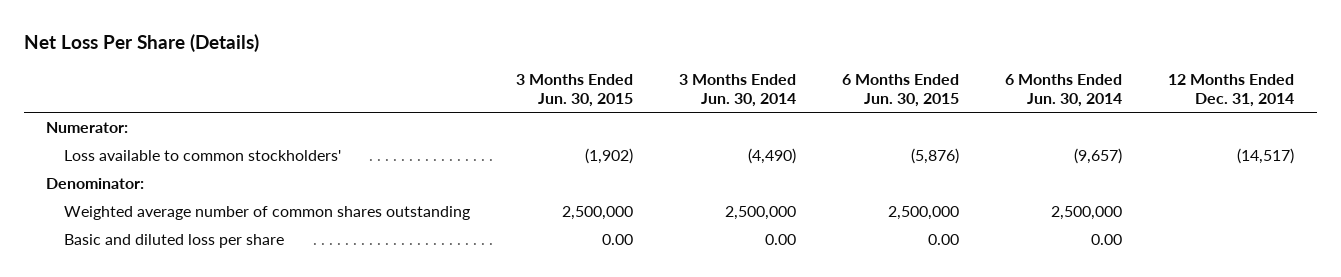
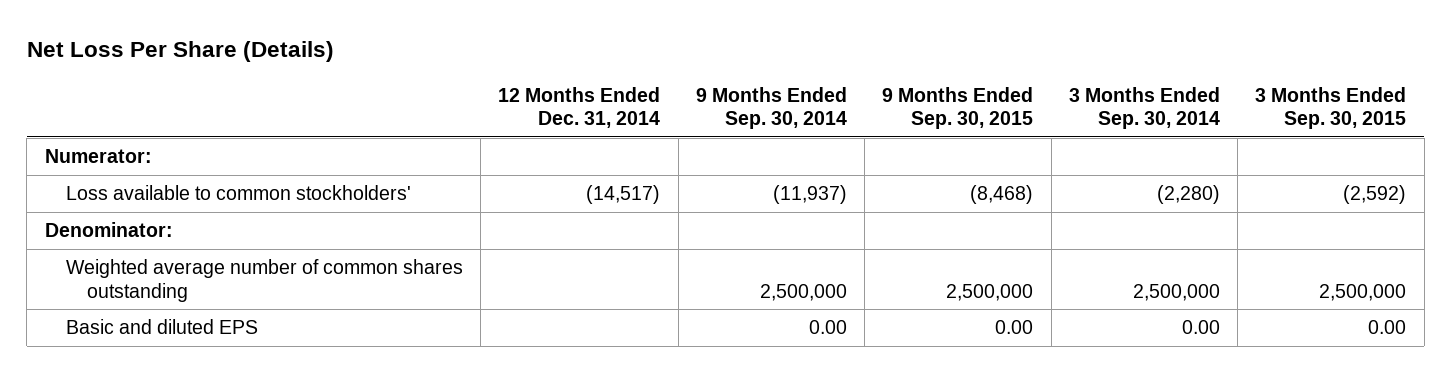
[516,73,634,108] 3 Months Ended Jun. 30, 2015 -> none
[679,73,797,108] 3 Months Ended Jun. 30, 2014 -> none
[842,73,960,108] 6 Months Ended Jun. 30, 2015 -> none
[1005,73,1123,108] 6 Months Ended Jun. 30, 2014 -> none
none -> [695,86,847,130] 9 Months Ended Sep. 30, 2014
none -> [882,86,1034,130] 9 Months Ended Sep. 30, 2015
none -> [1068,86,1220,130] 3 Months Ended Sep. 30, 2014
none -> [1255,86,1407,130] 3 Months Ended Sep. 30, 2015
[64,233,285,248] Basic and diluted loss per share -> [65,319,258,335] Basic and diluted EPS

